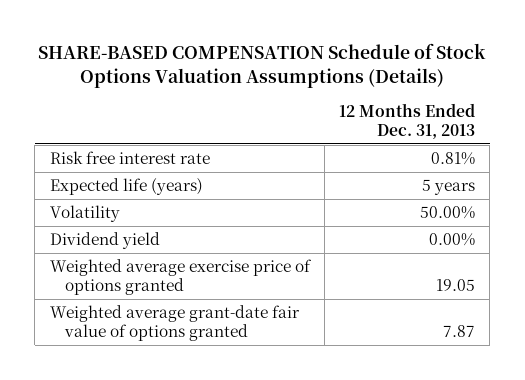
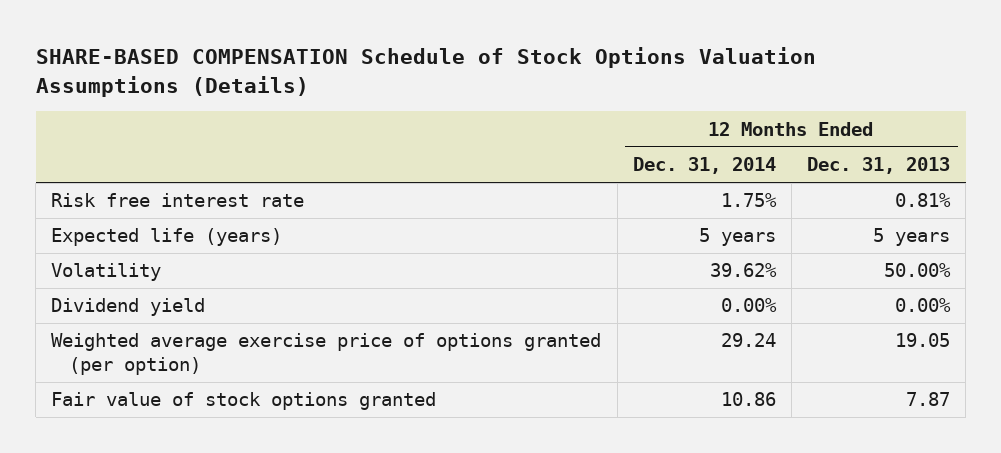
none -> [632,157,776,175] Dec. 31, 2014
[49,258,312,295] Weighted average exercise price of options granted -> [51,333,602,376] Weighted average exercise price of options granted (per option)
[49,304,300,341] Weighted average grant-date fair value of options granted -> [51,392,437,411] Fair value of stock options granted

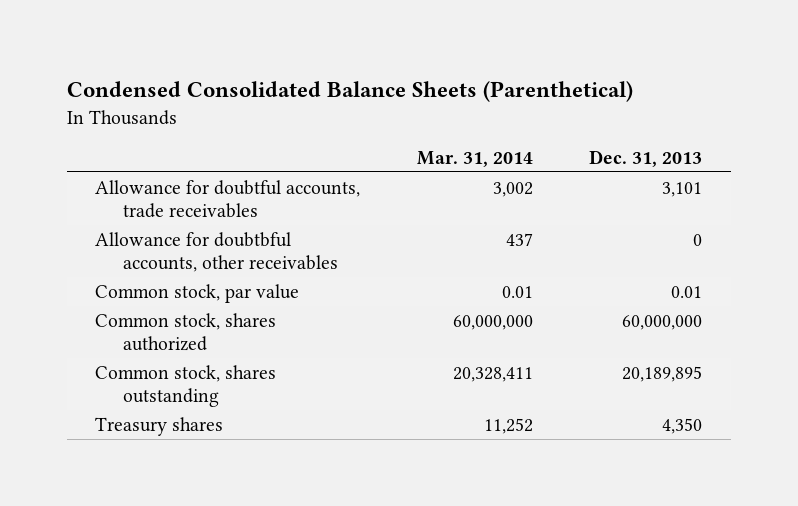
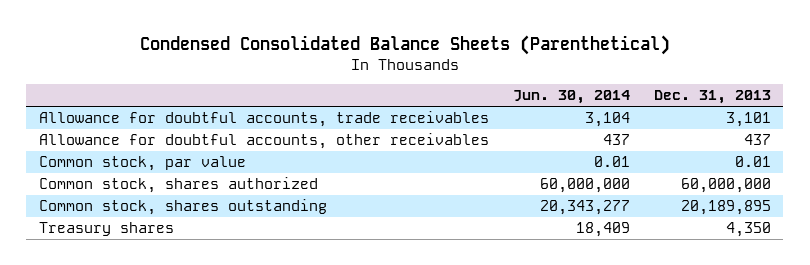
[416,150,533,167] Mar. 31, 2014 -> none
none -> [512,90,630,105] Jun. 30, 2014
[95,231,338,272] Allowance for doubtbful accounts, other receivables -> [38,132,489,149] Allowance for doubtful accounts, other receivables
[693,233,703,246] 0 -> [744,133,772,145] 437

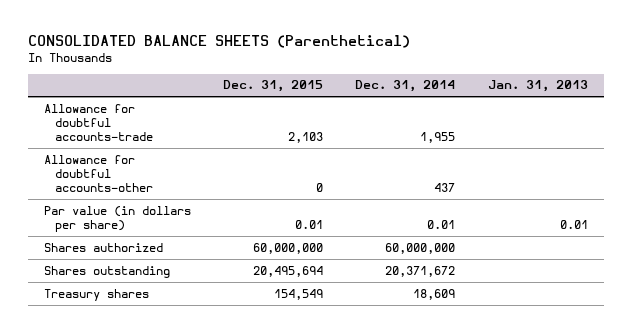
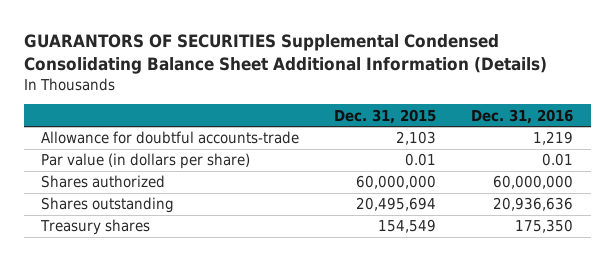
[27,34,410,48] CONSOLIDATED BALANCE SHEETS (Parenthetical) -> [23,33,547,74] GUARANTORS OF SECURITIES Supplemental Condensed Consolidating Balance Sheet Additional Information (Details)
[355,80,456,93] Dec. 31, 2014 -> none
[487,80,588,93] Jan. 31, 2013 -> none
none -> [471,108,574,124] Dec. 31, 2016
[43,154,154,192] Allowance for doubtful accounts-other -> none

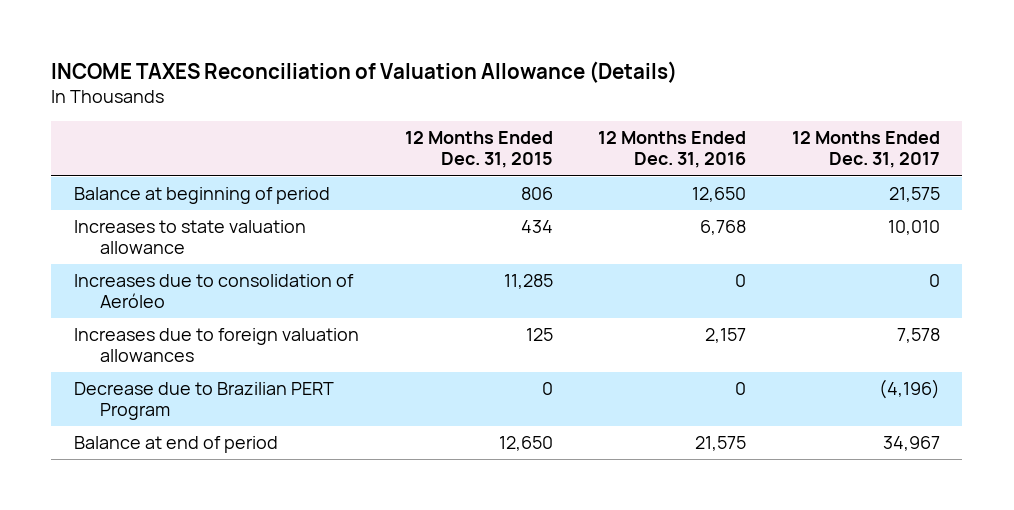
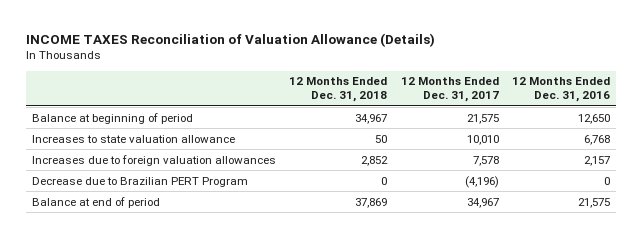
[404,131,553,169] 12 Months Ended Dec. 31, 2015 -> none
none -> [289,77,388,103] 12 Months Ended Dec. 31, 2018
[74,274,355,309] Increases due to consolidation of Aeróleo -> none

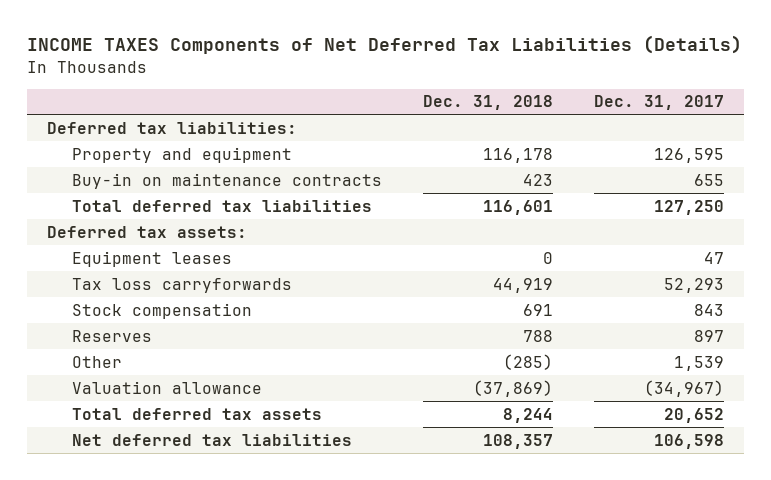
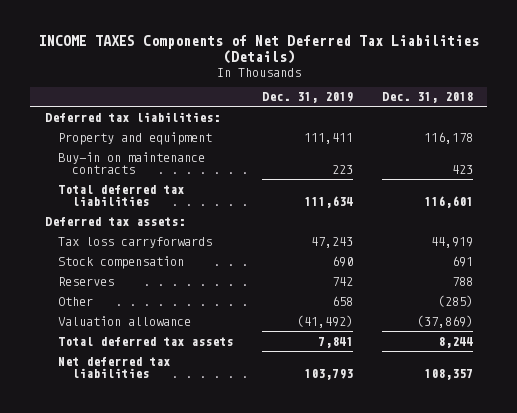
[593,95,724,111] Dec. 31, 2017 -> none
none -> [261,92,353,104] Dec. 31, 2019
[71,250,232,267] Equipment leases -> none

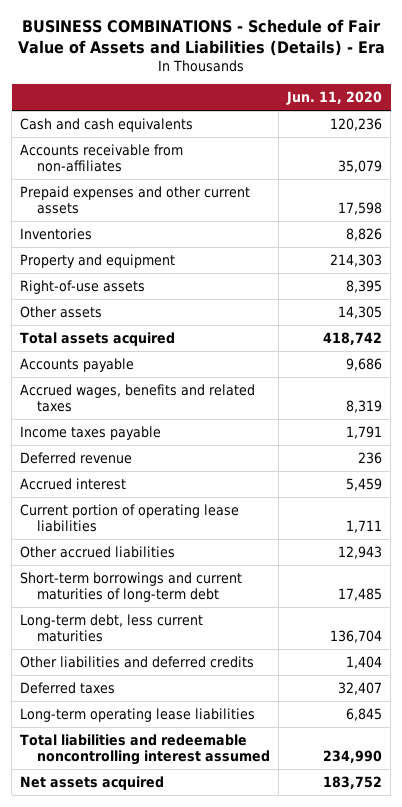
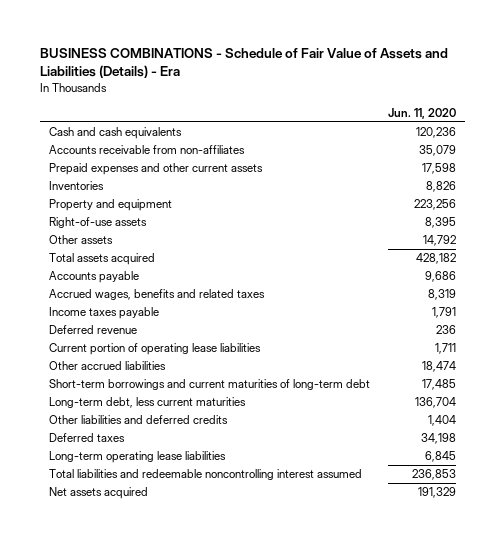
[330,253,383,267] 214,303 -> [413,199,456,211] 223,256
[338,305,383,319] 14,305 -> [422,235,456,247] 14,792
[323,331,383,345] 418,742 -> [415,253,456,265] 428,182
[20,477,127,490] Accrued interest -> none
[338,545,383,559] 12,943 -> [421,361,456,373] 18,474
[338,681,383,695] 32,407 -> [420,433,456,445] 34,198
[323,749,383,763] 234,990 -> [411,469,456,481] 236,853
[323,775,383,789] 183,752 -> [417,487,456,499] 191,329

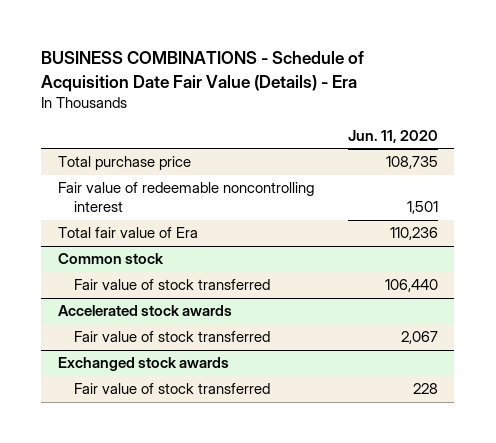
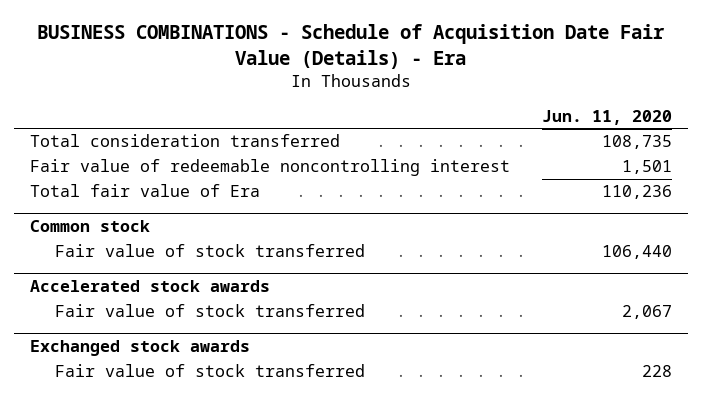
[58,156,192,171] Total purchase price -> [30,134,341,148] Total consideration transferred

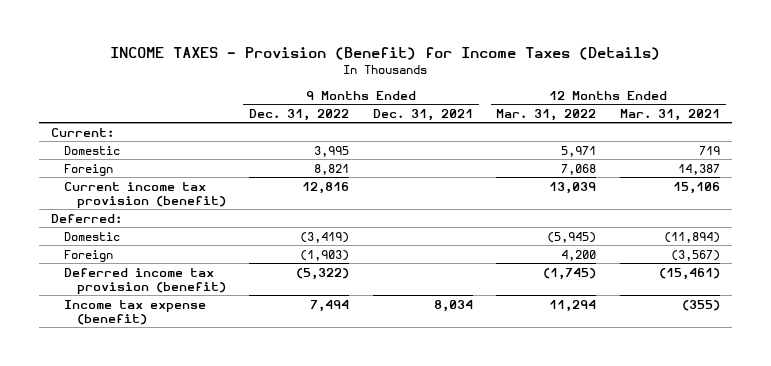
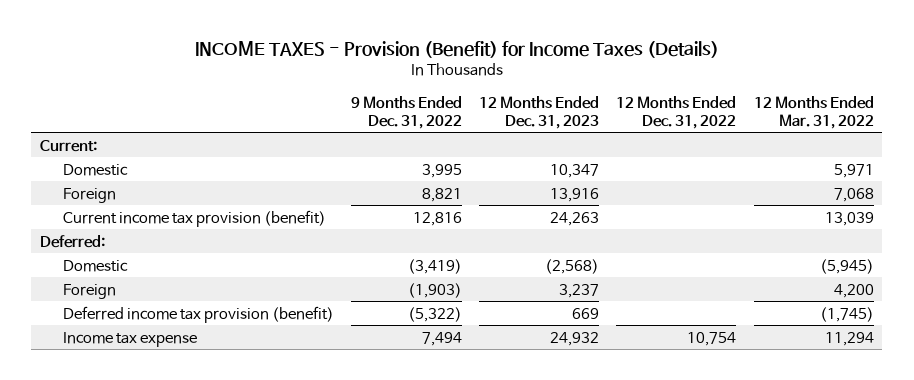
[372,108,473,121] Dec. 31, 2021 -> none
[620,108,721,121] Mar. 31, 2021 -> none
none -> [479,96,600,129] 12 Months Ended Dec. 31, 2023
none -> [616,96,737,129] 12 Months Ended Dec. 31, 2022
[63,299,206,325] Income tax expense (benefit) -> [62,331,197,347] Income tax expense

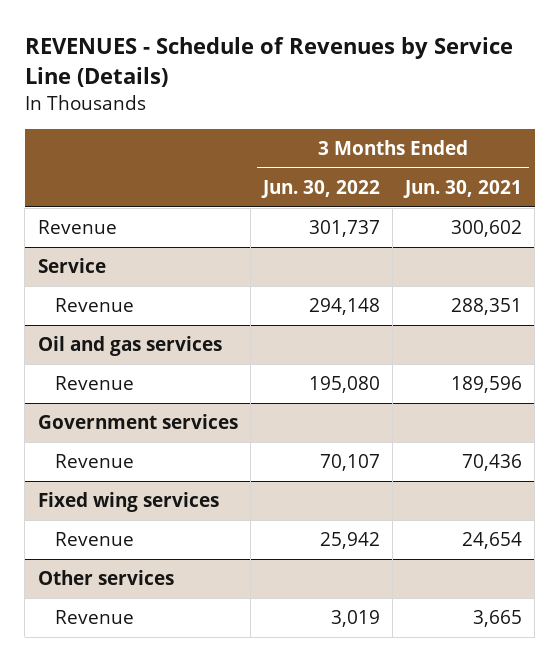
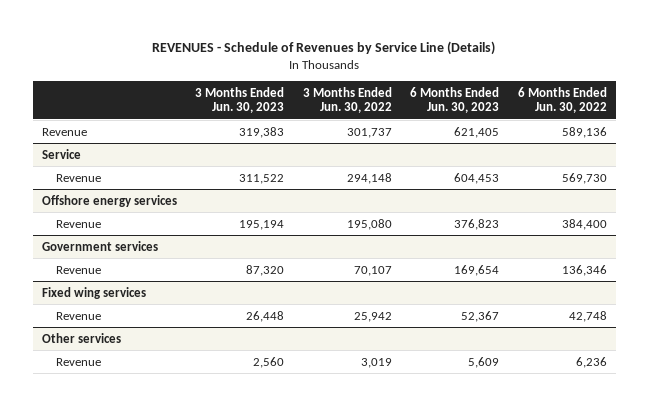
[403,179,523,198] Jun. 30, 2021 -> none
none -> [195,86,285,114] 3 Months Ended Jun. 30, 2023
none -> [410,86,500,114] 6 Months Ended Jun. 30, 2023
none -> [517,86,607,114] 6 Months Ended Jun. 30, 2022
[37,336,222,357] Oil and gas services -> [41,194,177,207] Offshore energy services

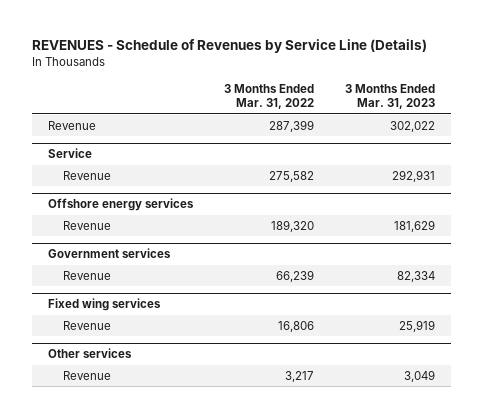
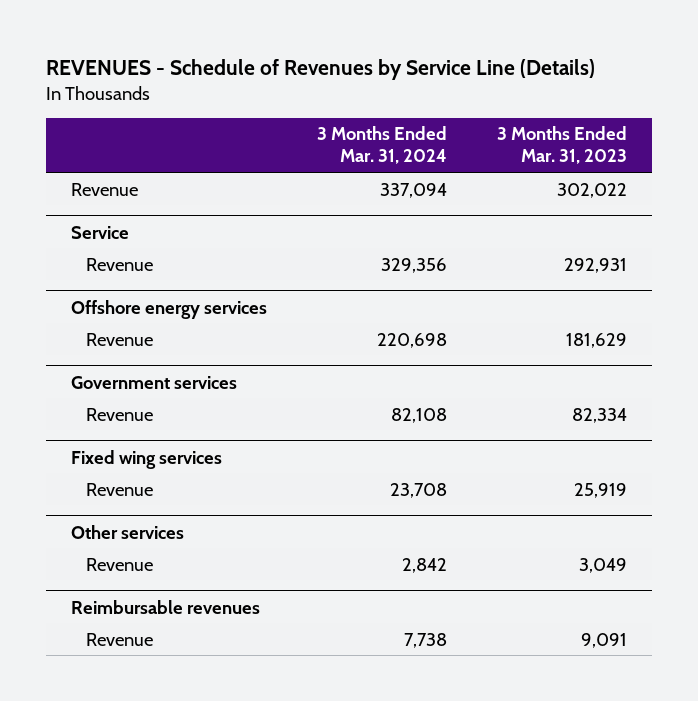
[224,83,315,110] 3 Months Ended Mar. 31, 2022 -> none
none -> [317,126,448,165] 3 Months Ended Mar. 31, 2024
none -> [71,599,261,614] Reimbursable revenues
none -> [85,632,153,646] Revenue

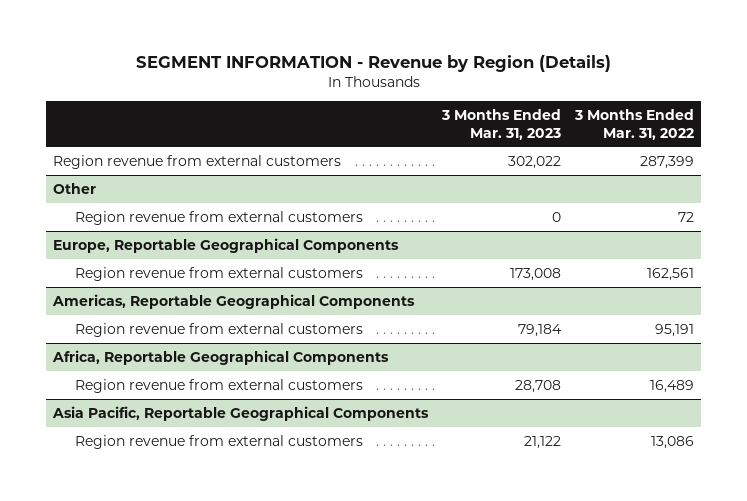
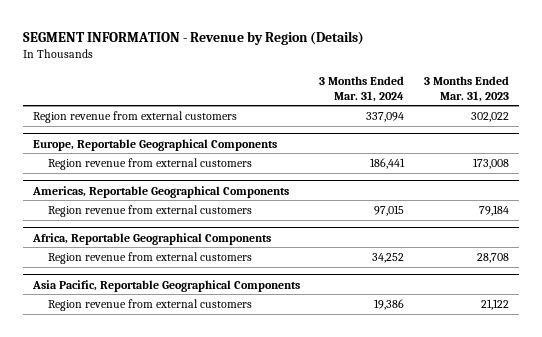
[574,108,695,140] 3 Months Ended Mar. 31, 2022 -> none
none -> [319,75,405,102] 3 Months Ended Mar. 31, 2024
[52,182,96,194] Other -> none
[74,210,363,225] Region revenue from external customers -> none

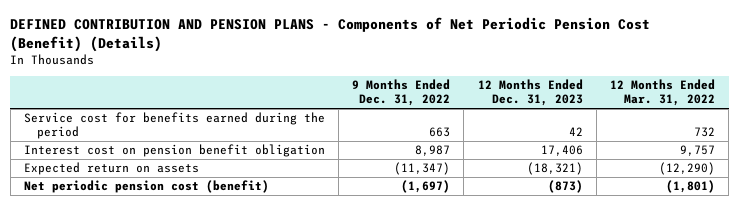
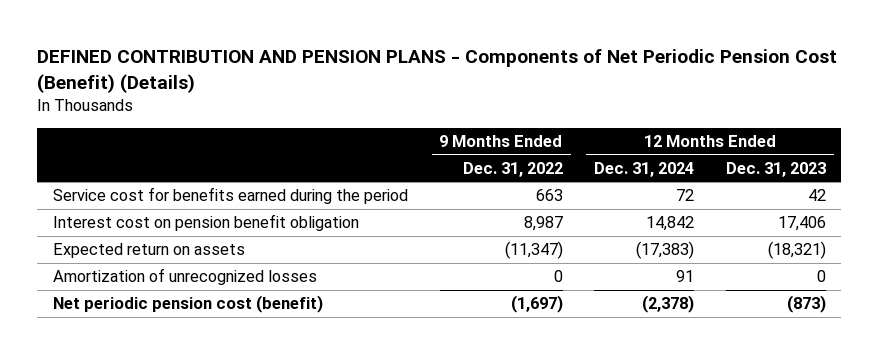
[610,79,716,107] 12 Months Ended Mar. 31, 2022 -> none
none -> [594,161,695,177] Dec. 31, 2024
none -> [53,268,318,286] Amortization of unrecognized losses

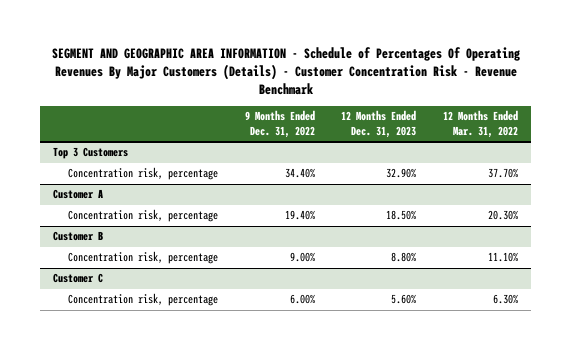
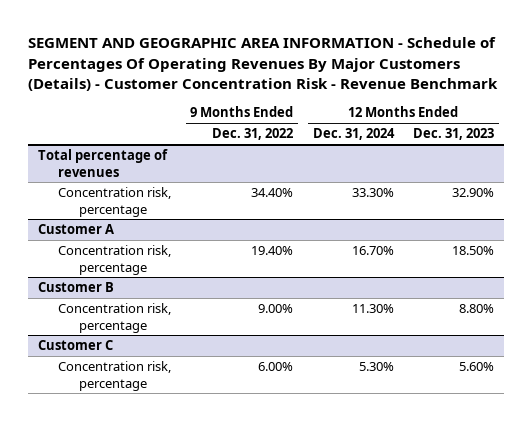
[442,110,518,139] 12 Months Ended Mar. 31, 2022 -> none
none -> [312,128,395,141] Dec. 31, 2024
[53,147,129,160] Top 3 Customers -> [37,149,168,177] Total percentage of revenues

